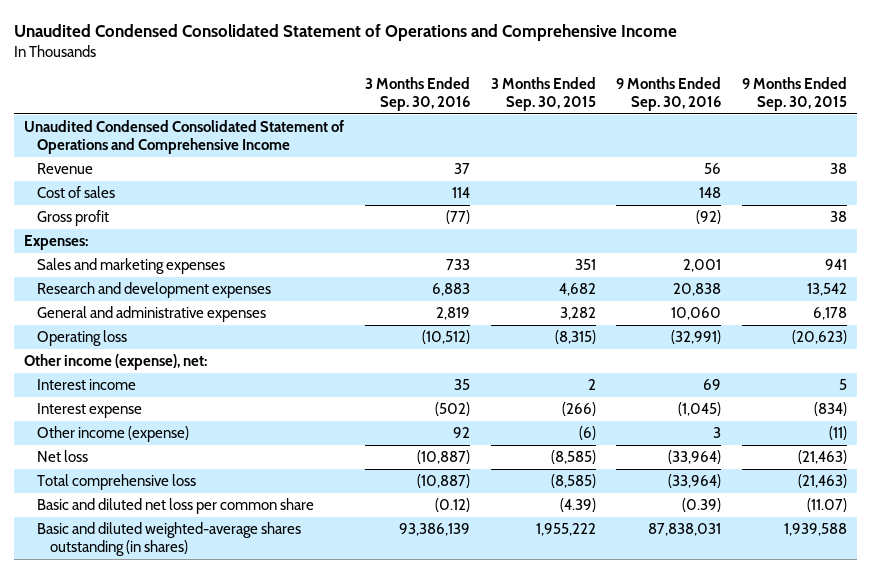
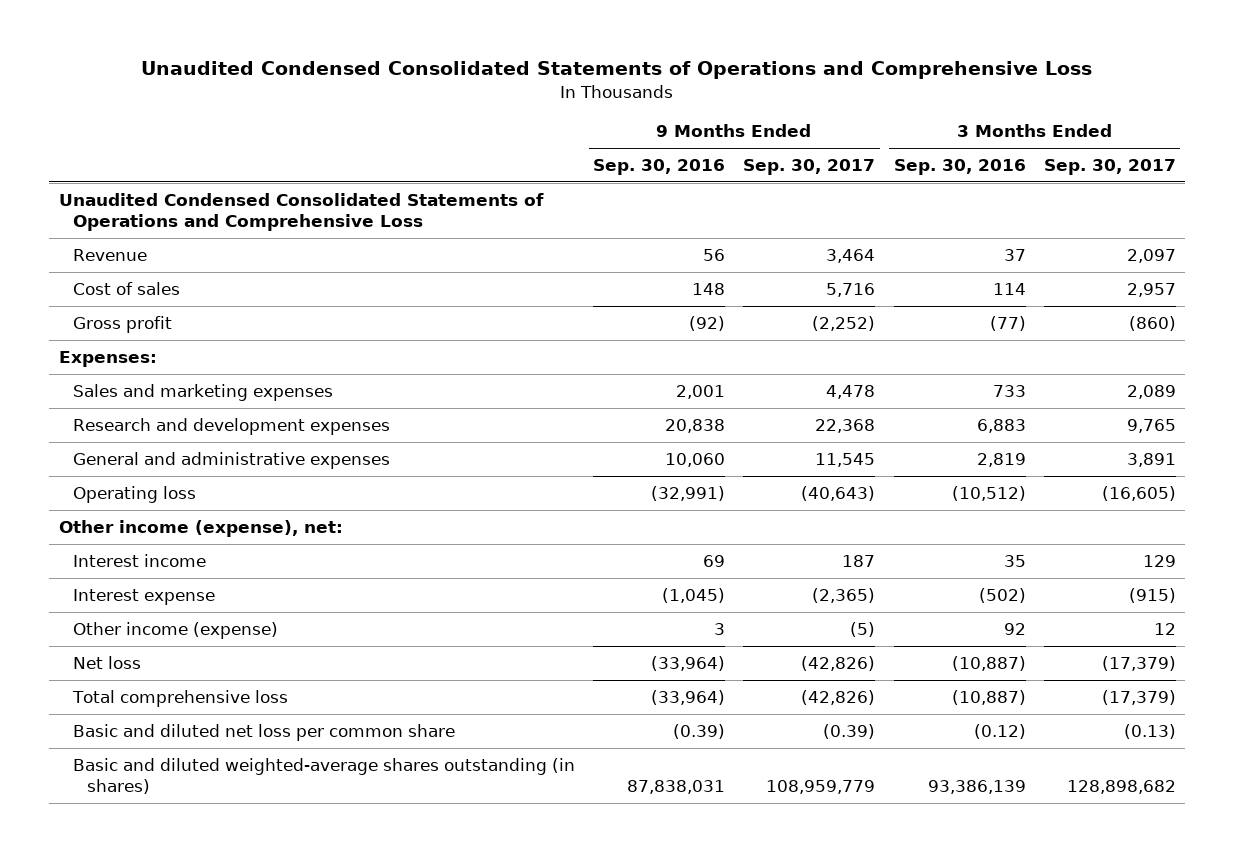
[14,24,678,42] Unaudited Condensed Consolidated Statement of Operations and Comprehensive Income -> [141,61,1093,80] Unaudited Condensed Consolidated Statements of Operations and Comprehensive Loss
[490,77,596,112] 3 Months Ended Sep. 30, 2015 -> none
[741,77,847,112] 9 Months Ended Sep. 30, 2015 -> none
none -> [743,159,876,176] Sep. 30, 2017
none -> [1043,159,1176,176] Sep. 30, 2017
[24,120,345,155] Unaudited Condensed Consolidated Statement of Operations and Comprehensive Income -> [58,192,544,231] Unaudited Condensed Consolidated Statements of Operations and Comprehensive Loss

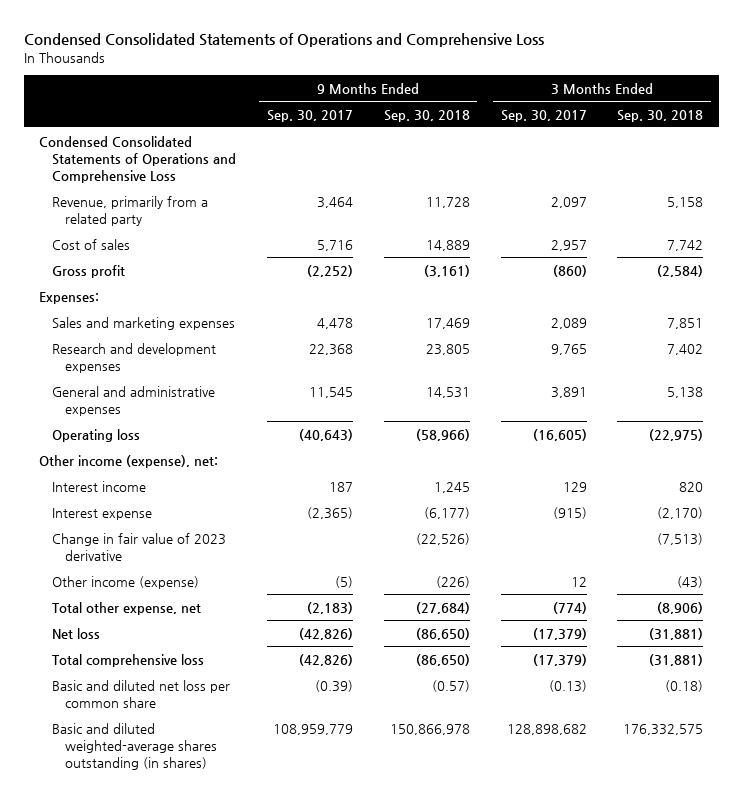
[141,61,1093,80] Unaudited Condensed Consolidated Statements of Operations and Comprehensive Loss -> [23,33,544,48] Condensed Consolidated Statements of Operations and Comprehensive Loss
[593,159,726,176] Sep. 30, 2016 -> none
[893,159,1026,176] Sep. 30, 2016 -> none
none -> [383,109,470,122] Sep. 30, 2018
none -> [617,109,704,122] Sep. 30, 2018
[58,192,544,231] Unaudited Condensed Consolidated Statements of Operations and Comprehensive Loss -> [39,135,237,183] Condensed Consolidated Statements of Operations and Comprehensive Loss
[72,248,147,261] Revenue -> [52,195,209,226] Revenue, primarily from a related party
none -> [52,532,227,561] Change in fair value of 2023 derivative
none -> [52,601,202,615] Total other expense, net

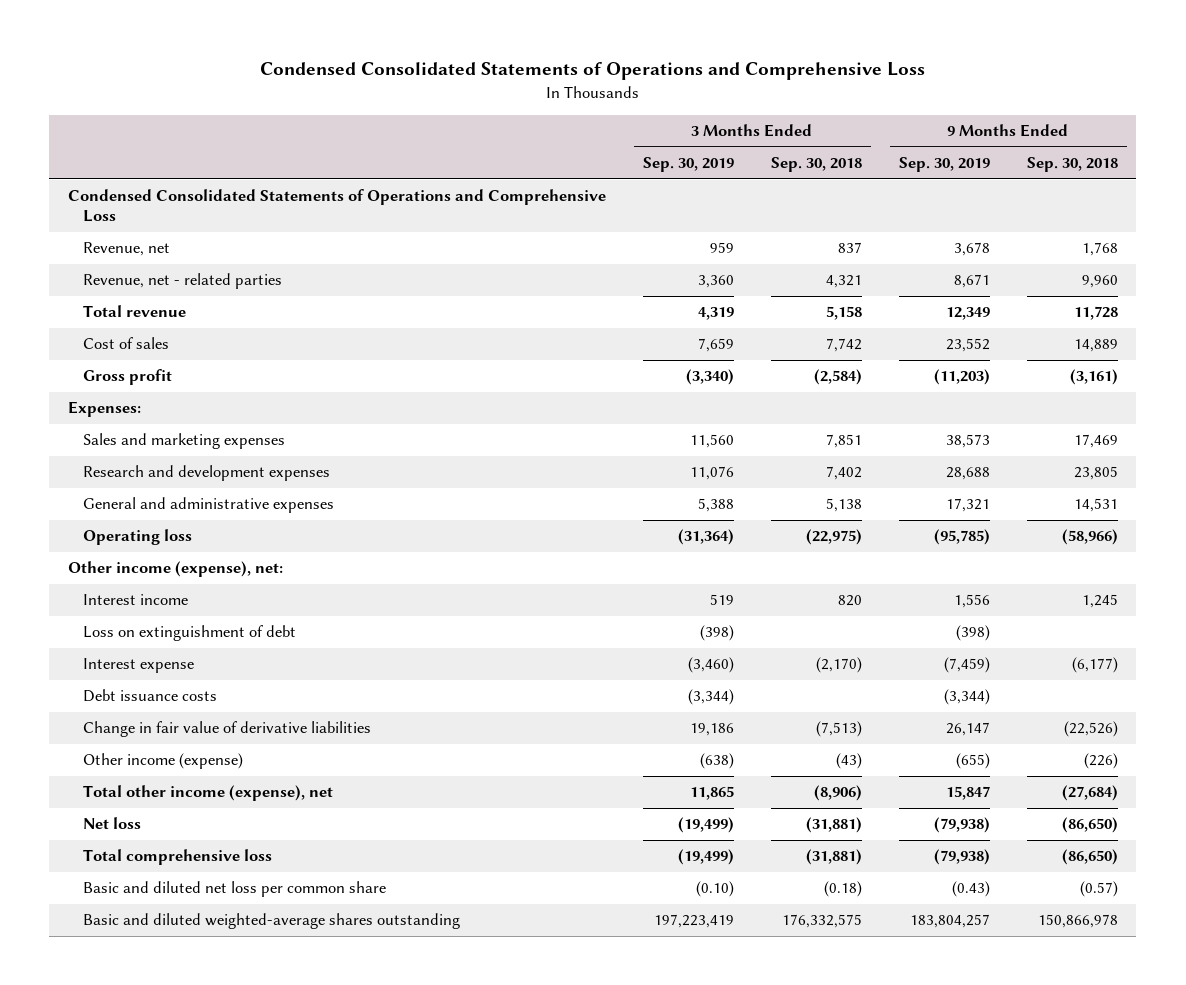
[266,109,353,122] Sep. 30, 2017 -> none
[500,109,587,122] Sep. 30, 2017 -> none
none -> [642,156,734,172] Sep. 30, 2019
none -> [898,156,990,172] Sep. 30, 2019
none -> [82,242,170,257] Revenue, net
none -> [82,273,282,290] Revenue, net - related parties
[52,195,209,226] Revenue, primarily from a related party -> [82,305,186,318] Total revenue
none -> [82,625,296,642] Loss on extinguishment of debt
none -> [82,689,217,703] Debt issuance costs
[52,532,227,561] Change in fair value of 2023 derivative -> [82,721,371,738] Change in fair value of derivative liabilities
[52,601,202,615] Total other expense, net -> [82,785,333,802] Total other income (expense), net
[52,722,217,770] Basic and diluted weighted-average shares outstanding (in shares) -> [82,913,460,930] Basic and diluted weighted-average shares outstanding

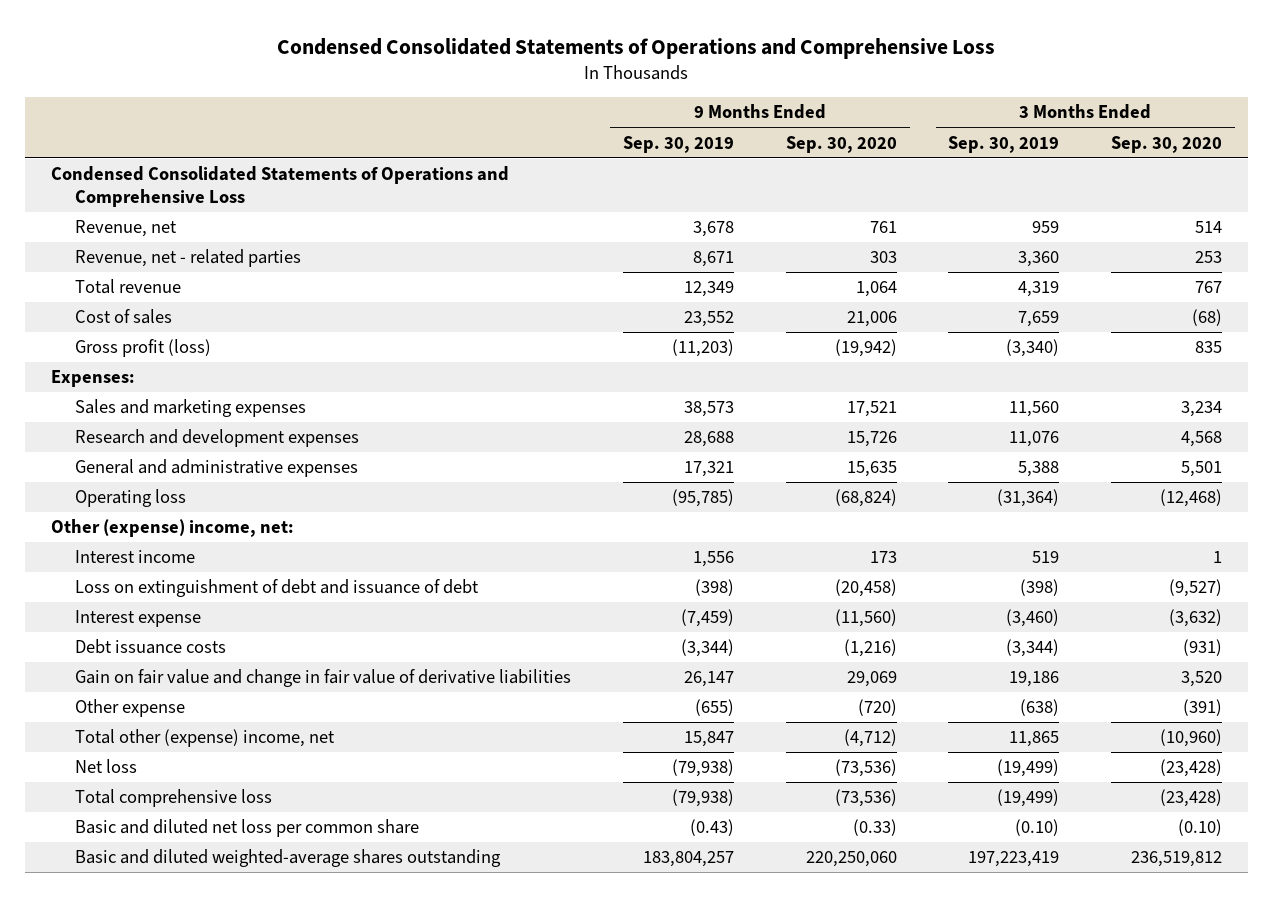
[770,156,862,172] Sep. 30, 2018 -> none
[1026,156,1118,172] Sep. 30, 2018 -> none
none -> [785,135,897,153] Sep. 30, 2020
none -> [1111,135,1223,153] Sep. 30, 2020
[82,369,172,386] Gross profit -> [75,339,212,358] Gross profit (loss)
[67,561,283,578] Other income (expense), net: -> [50,519,294,538] Other (expense) income, net:
[82,625,296,642] Loss on extinguishment of debt -> [75,579,480,598] Loss on extinguishment of debt and issuance of debt
[82,721,371,738] Change in fair value of derivative liabilities -> [75,669,572,688] Gain on fair value and change in fair value of derivative liabilities
[82,753,243,770] Other income (expense) -> [75,699,186,718] Other expense
[82,785,333,802] Total other income (expense), net -> [75,729,336,748] Total other (expense) income, net

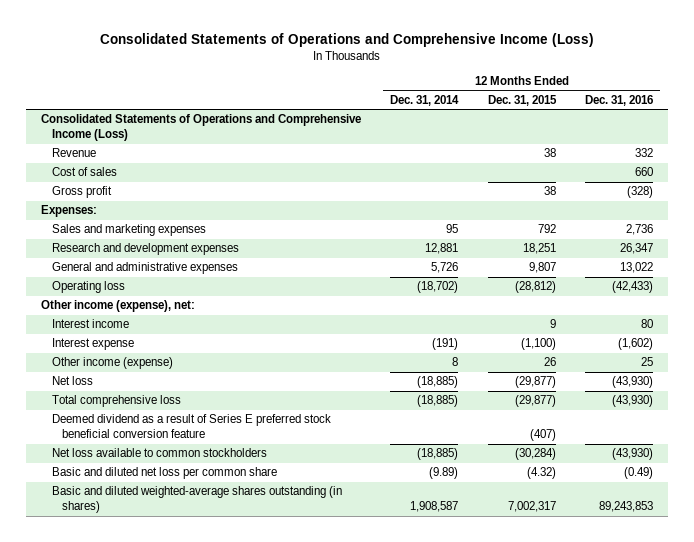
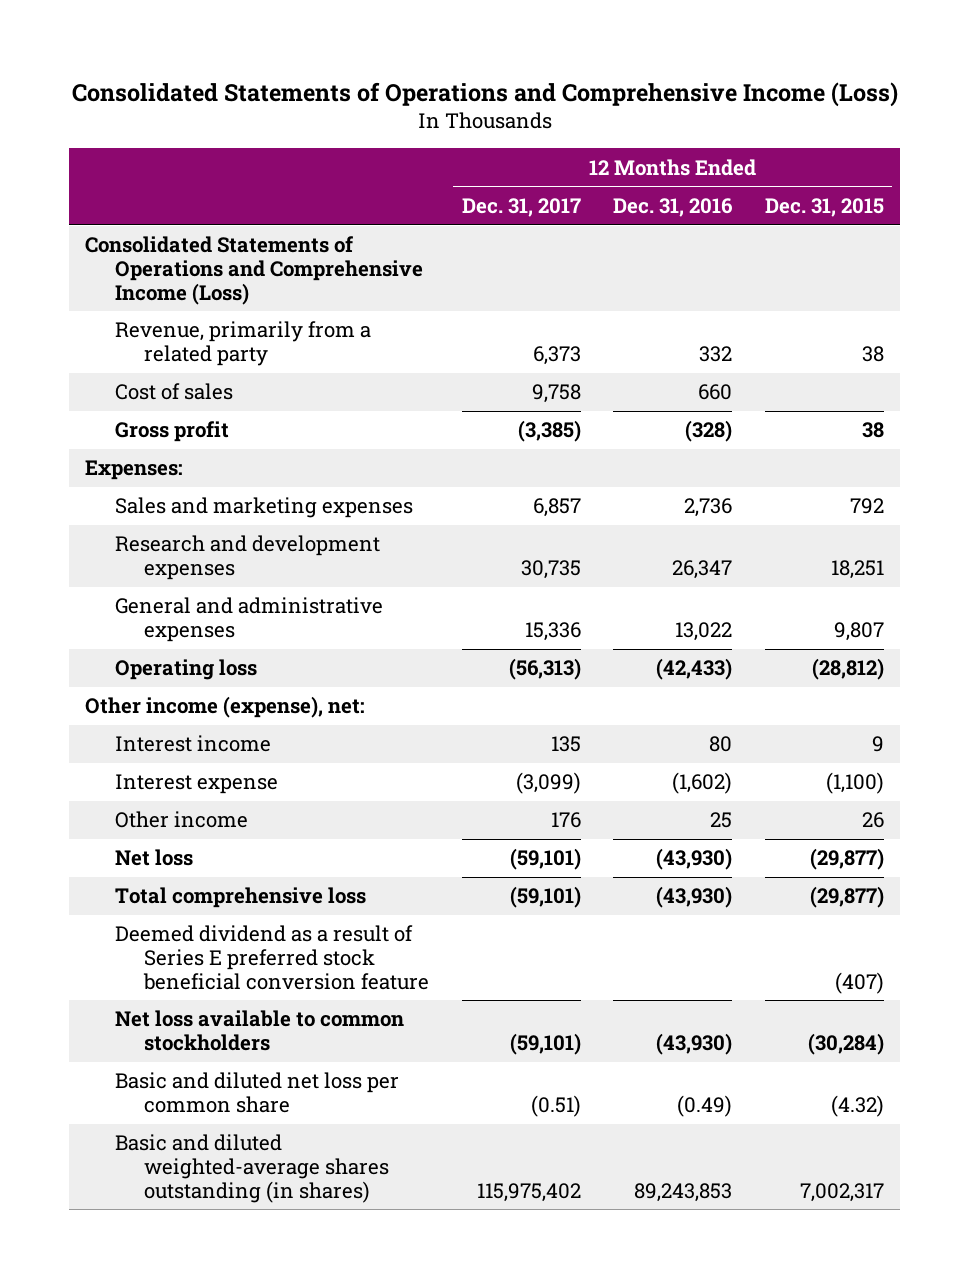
[390,94,460,106] Dec. 31, 2014 -> none
none -> [461,197,581,217] Dec. 31, 2017
[51,148,96,158] Revenue -> [114,321,371,366] Revenue, primarily from a related party
[51,357,173,370] Other income (expense) -> [114,811,248,829] Other income

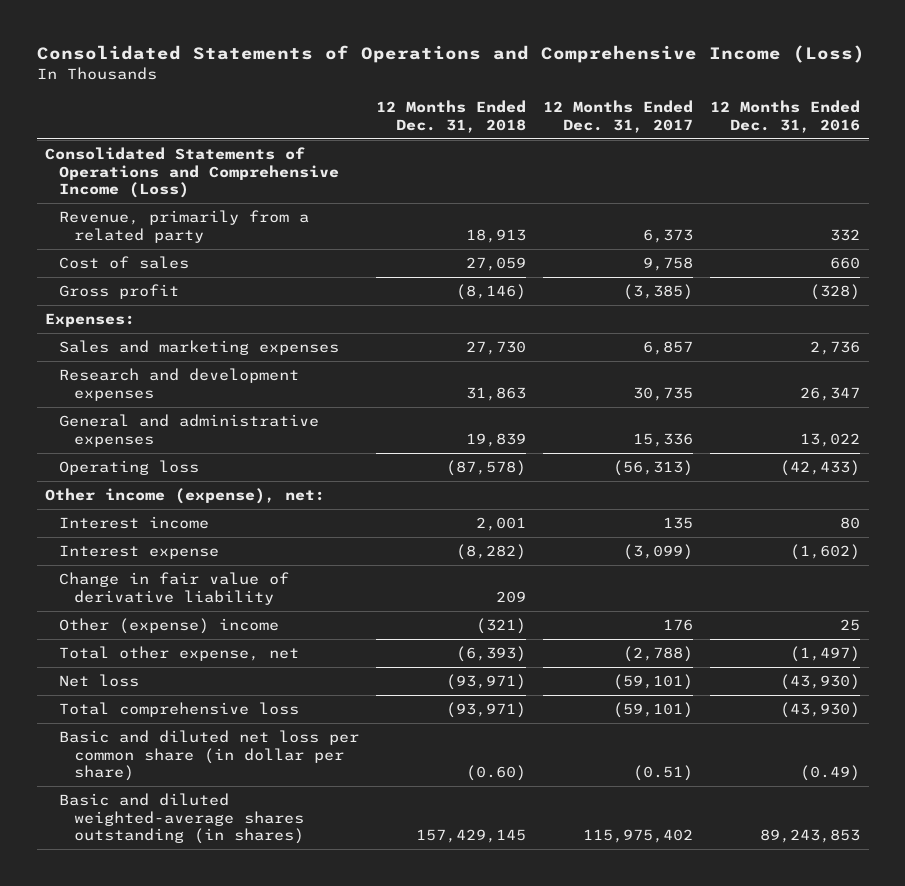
[764,197,884,217] Dec. 31, 2015 -> none
none -> [376,100,527,133] 12 Months Ended Dec. 31, 2018
none -> [59,572,290,605] Change in fair value of derivative liability
[114,811,248,829] Other income -> [59,618,280,635] Other (expense) income
none -> [59,646,300,662] Total other expense, net
[114,925,429,990] Deemed dividend as a result of Series E preferred stock beneficial conversion feature -> none
[114,1010,404,1051] Net loss available to common stockholders -> none
[114,1072,399,1113] Basic and diluted net loss per common share -> [59,730,360,782] Basic and diluted net loss per common share (in dollar per share)

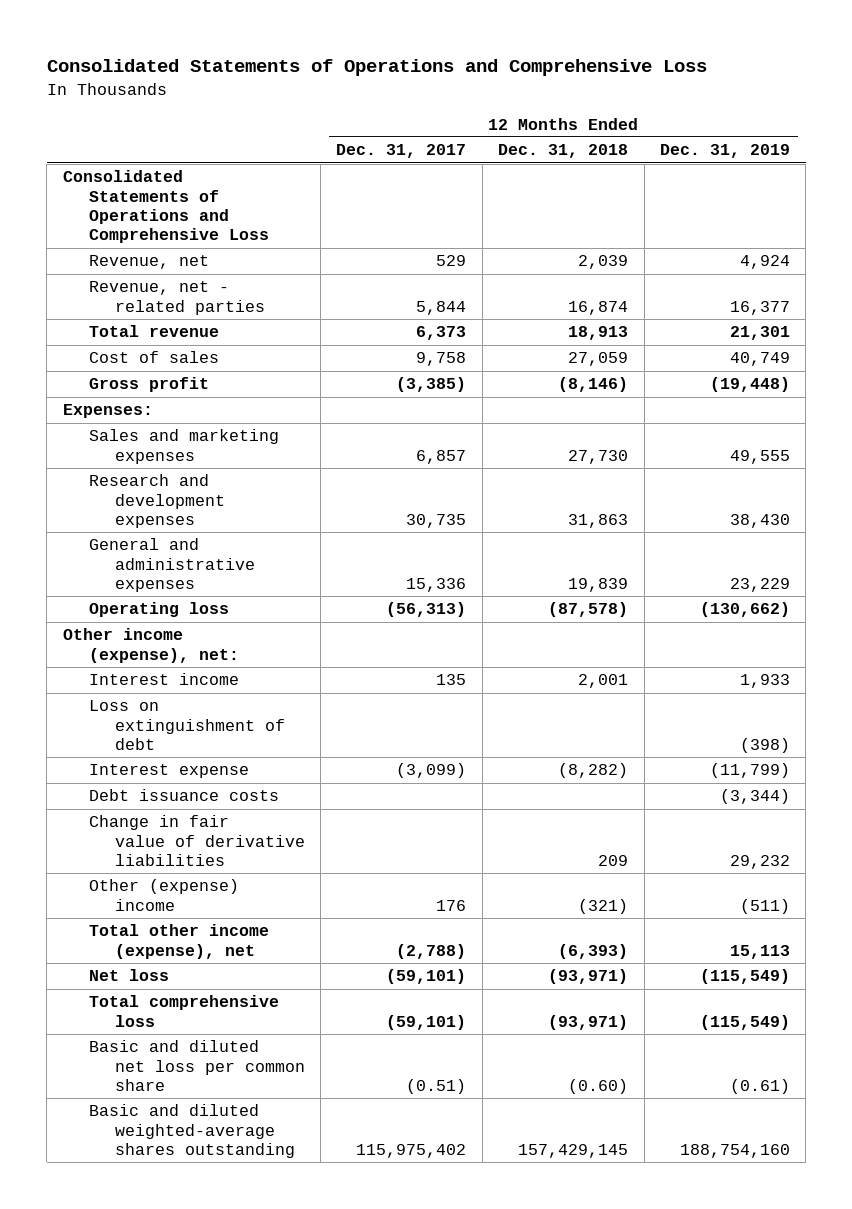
[36,45,865,64] Consolidated Statements of Operations and Comprehensive Income (Loss) -> [46,59,707,77] Consolidated Statements of Operations and Comprehensive Loss
[710,100,861,133] 12 Months Ended Dec. 31, 2016 -> none
none -> [659,144,790,159] Dec. 31, 2019
[45,147,340,199] Consolidated Statements of Operations and Comprehensive Income (Loss) -> [62,170,269,244] Consolidated Statements of Operations and Comprehensive Loss
none -> [88,255,209,270] Revenue, net
none -> [88,281,265,315] Revenue, net - related parties
[59,210,310,243] Revenue, primarily from a related party -> [88,325,219,338] Total revenue
none -> [88,700,285,751] Loss on extinguishment of debt
none -> [88,789,279,802] Debt issuance costs
[59,572,290,605] Change in fair value of derivative liability -> [88,815,305,867] Change in fair value of derivative liabilities
[59,646,300,662] Total other expense, net -> [88,924,269,959] Total other income (expense), net
[59,730,360,782] Basic and diluted net loss per common share (in dollar per share) -> [88,1040,305,1092] Basic and diluted net loss per common share
[59,793,304,845] Basic and diluted weighted-average shares outstanding (in shares) -> [88,1104,295,1159] Basic and diluted weighted-average shares outstanding

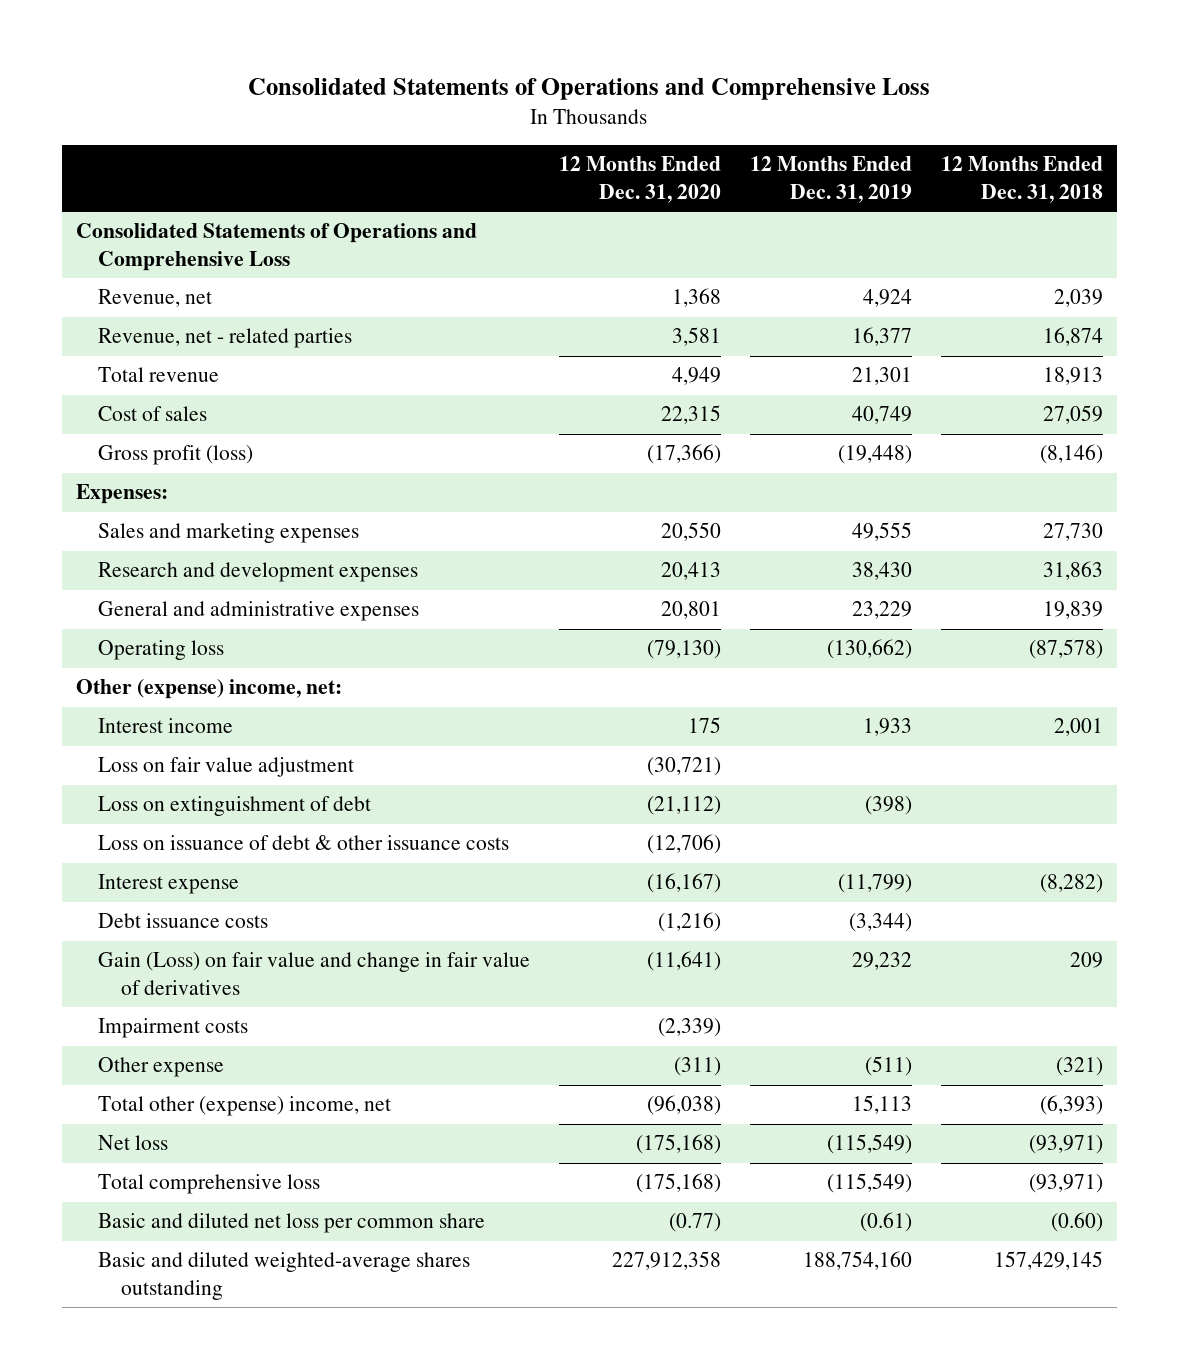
[336,144,467,159] Dec. 31, 2017 -> none
none -> [559,156,722,203] 12 Months Ended Dec. 31, 2020
[88,377,209,393] Gross profit -> [98,445,254,466] Gross profit (loss)
[62,628,239,663] Other income (expense), net: -> [76,679,343,700] Other (expense) income, net:
none -> [98,757,355,778] Loss on fair value adjustment
none -> [98,835,510,851] Loss on issuance of debt & other issuance costs
[88,815,305,867] Change in fair value of derivative liabilities -> [98,952,531,995] Gain (Loss) on fair value and change in fair value of derivatives
none -> [98,1018,249,1039] Impairment costs
[88,879,239,911] Other (expense) income -> [98,1057,225,1078] Other expense
[88,924,269,959] Total other income (expense), net -> [98,1096,392,1117] Total other (expense) income, net

